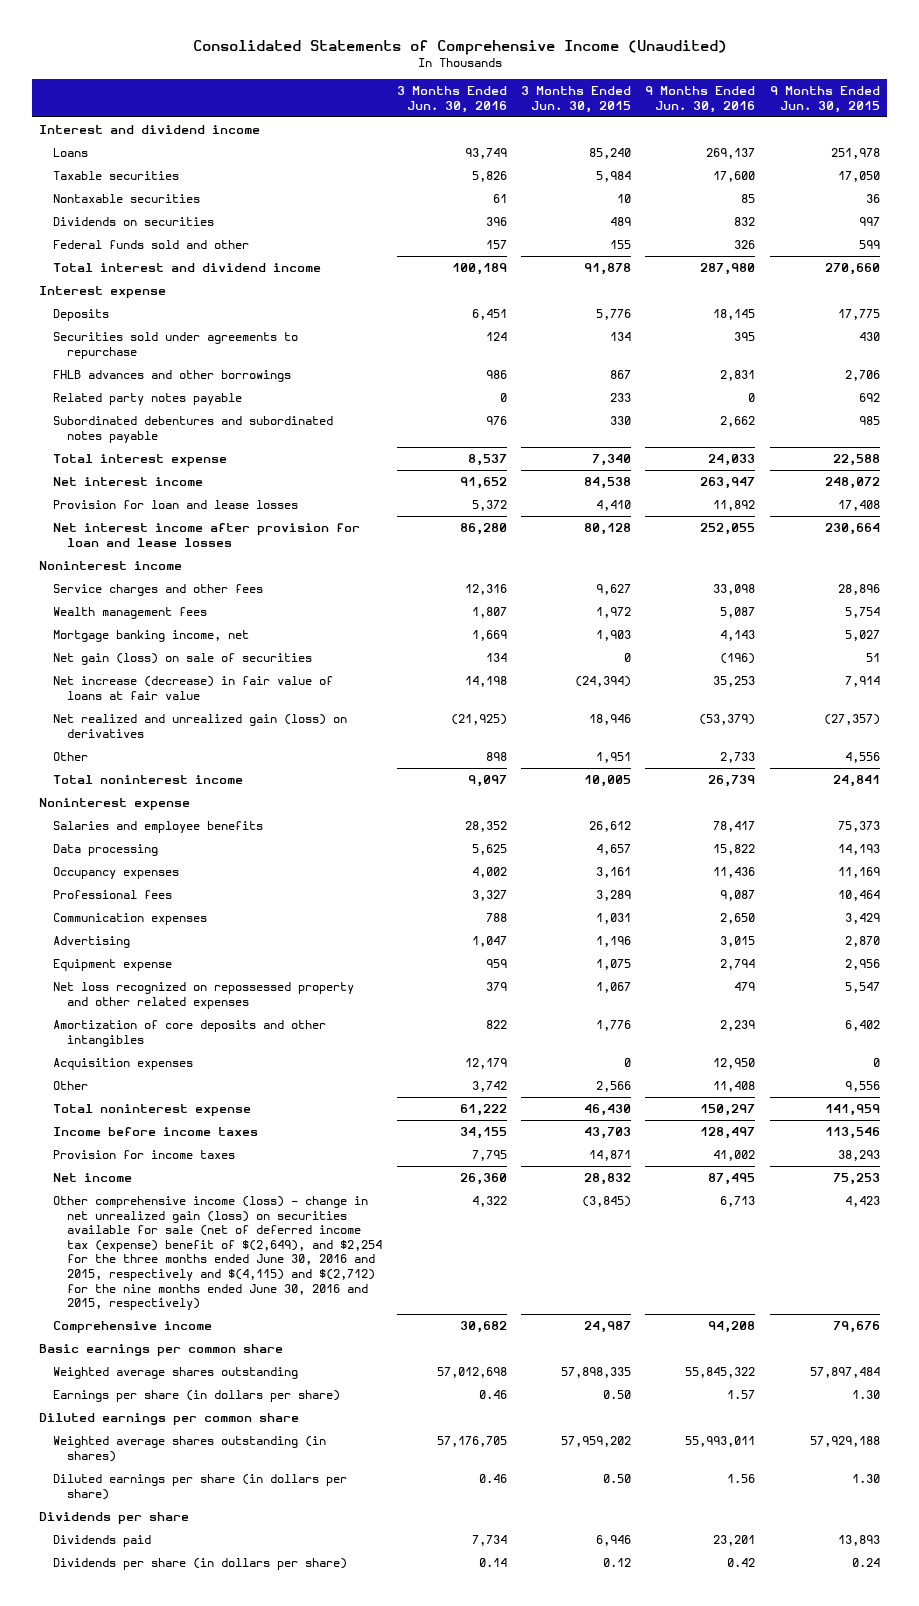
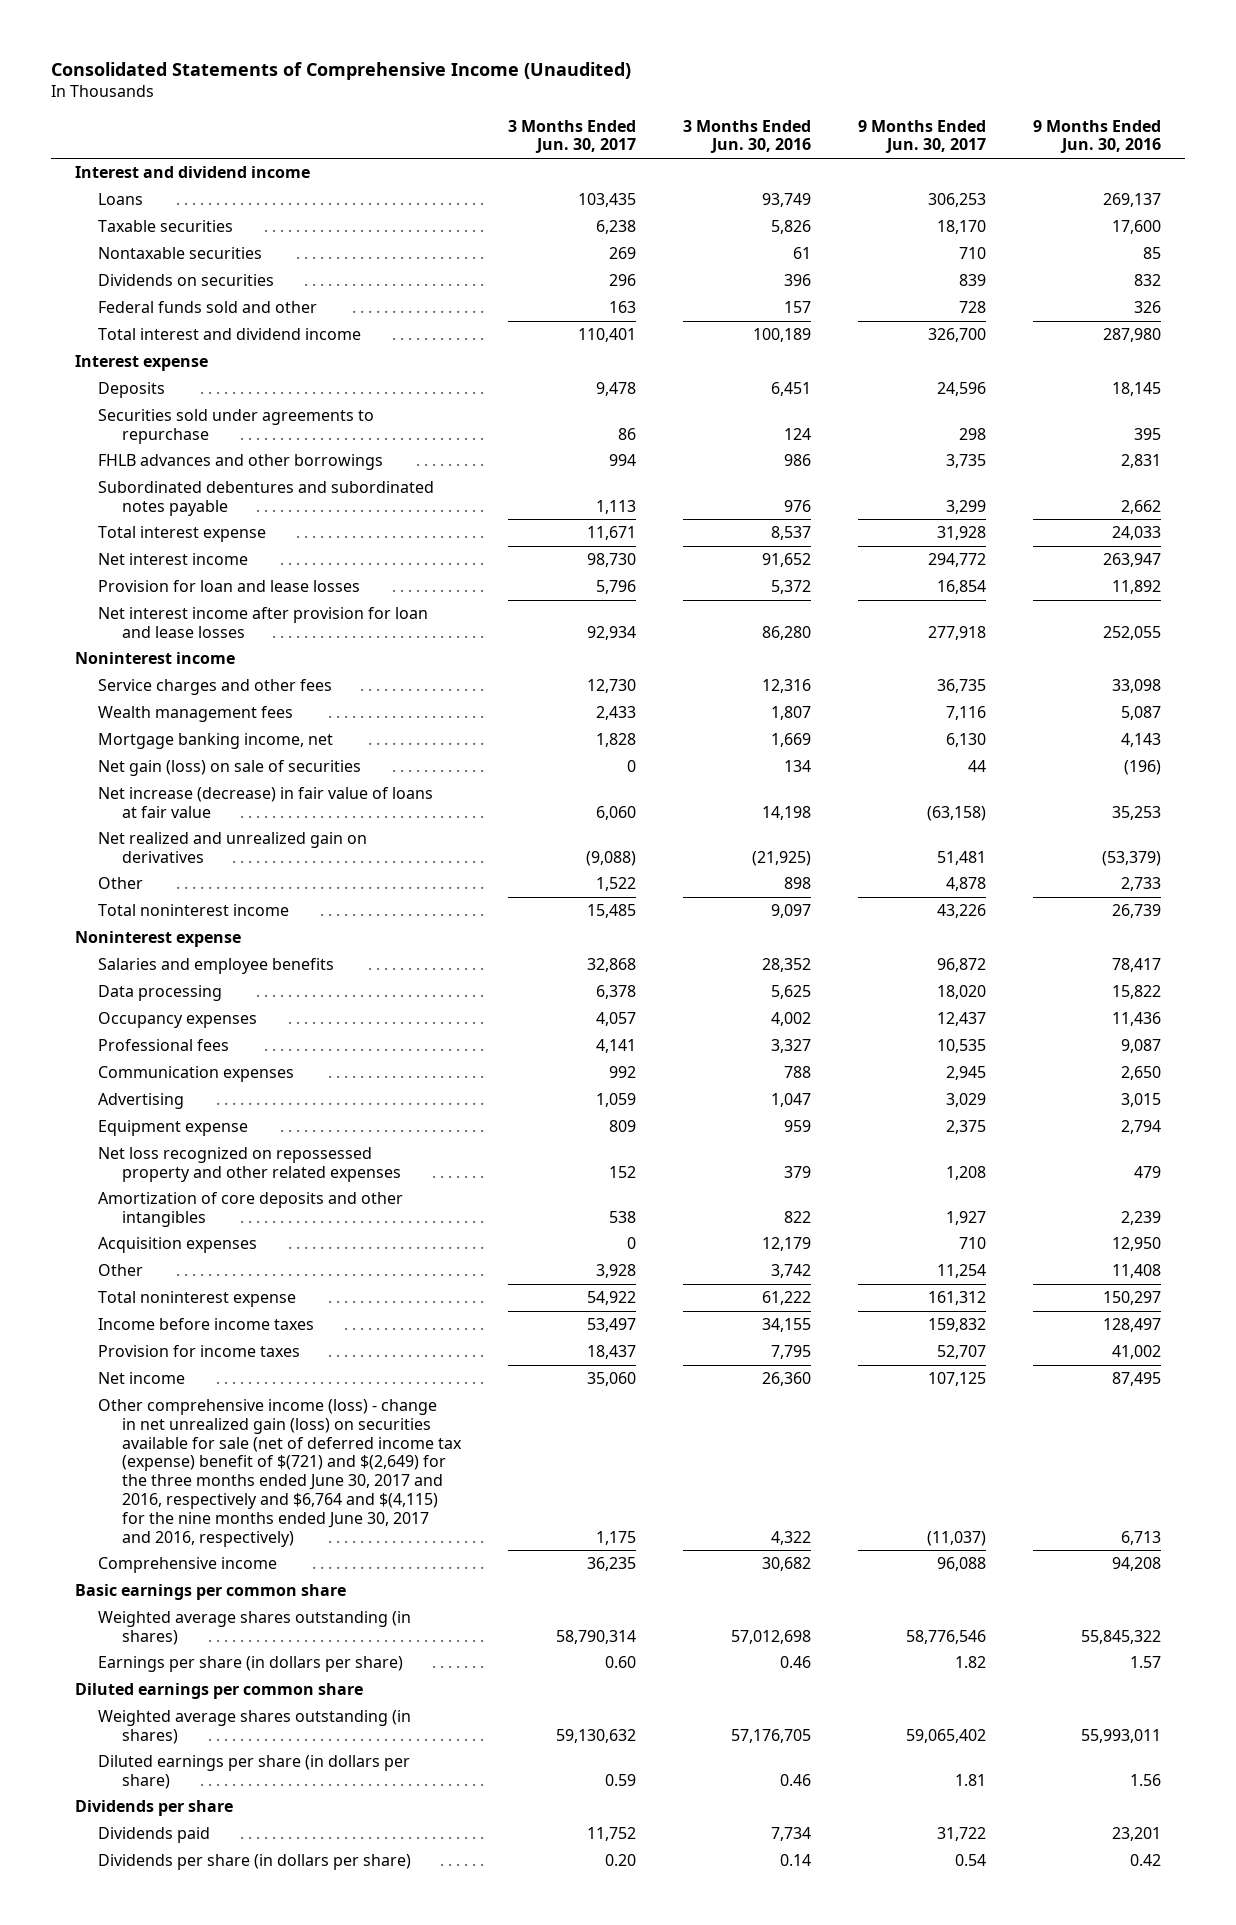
[520,86,631,113] 3 Months Ended Jun. 30, 2015 -> none
[769,86,880,113] 9 Months Ended Jun. 30, 2015 -> none
none -> [507,119,636,154] 3 Months Ended Jun. 30, 2017
none -> [858,119,987,154] 9 Months Ended Jun. 30, 2017
[53,393,243,406] Related party notes payable -> none
[53,714,348,738] Net realized and unrealized gain (loss) on derivatives -> [98,831,368,863] Net realized and unrealized gain on derivatives
[53,1196,383,1311] Other comprehensive income (loss) - change in net unrealized gain (loss) on securities available for sale (net of deferred income tax (expense) benefit of $(2,649), and $2,254 for the three months ended June 30, 2016 and 2015, respectively and $(4,115) and $(2,712) for the nine months ended June 30, 2016 and 2015, respectively) -> [98,1398,462,1547] Other comprehensive income (loss) - change in net unrealized gain (loss) on securities available for sale (net of deferred income tax (expense) benefit of $(721) and $(2,649) for the three months ended June 30, 2017 and 2016, respectively and $6,764 and $(4,115) for the nine months ended June 30, 2017 and 2016, respectively)
[53,1367,299,1380] Weighted average shares outstanding -> [98,1610,412,1645] Weighted average shares outstanding (in shares)

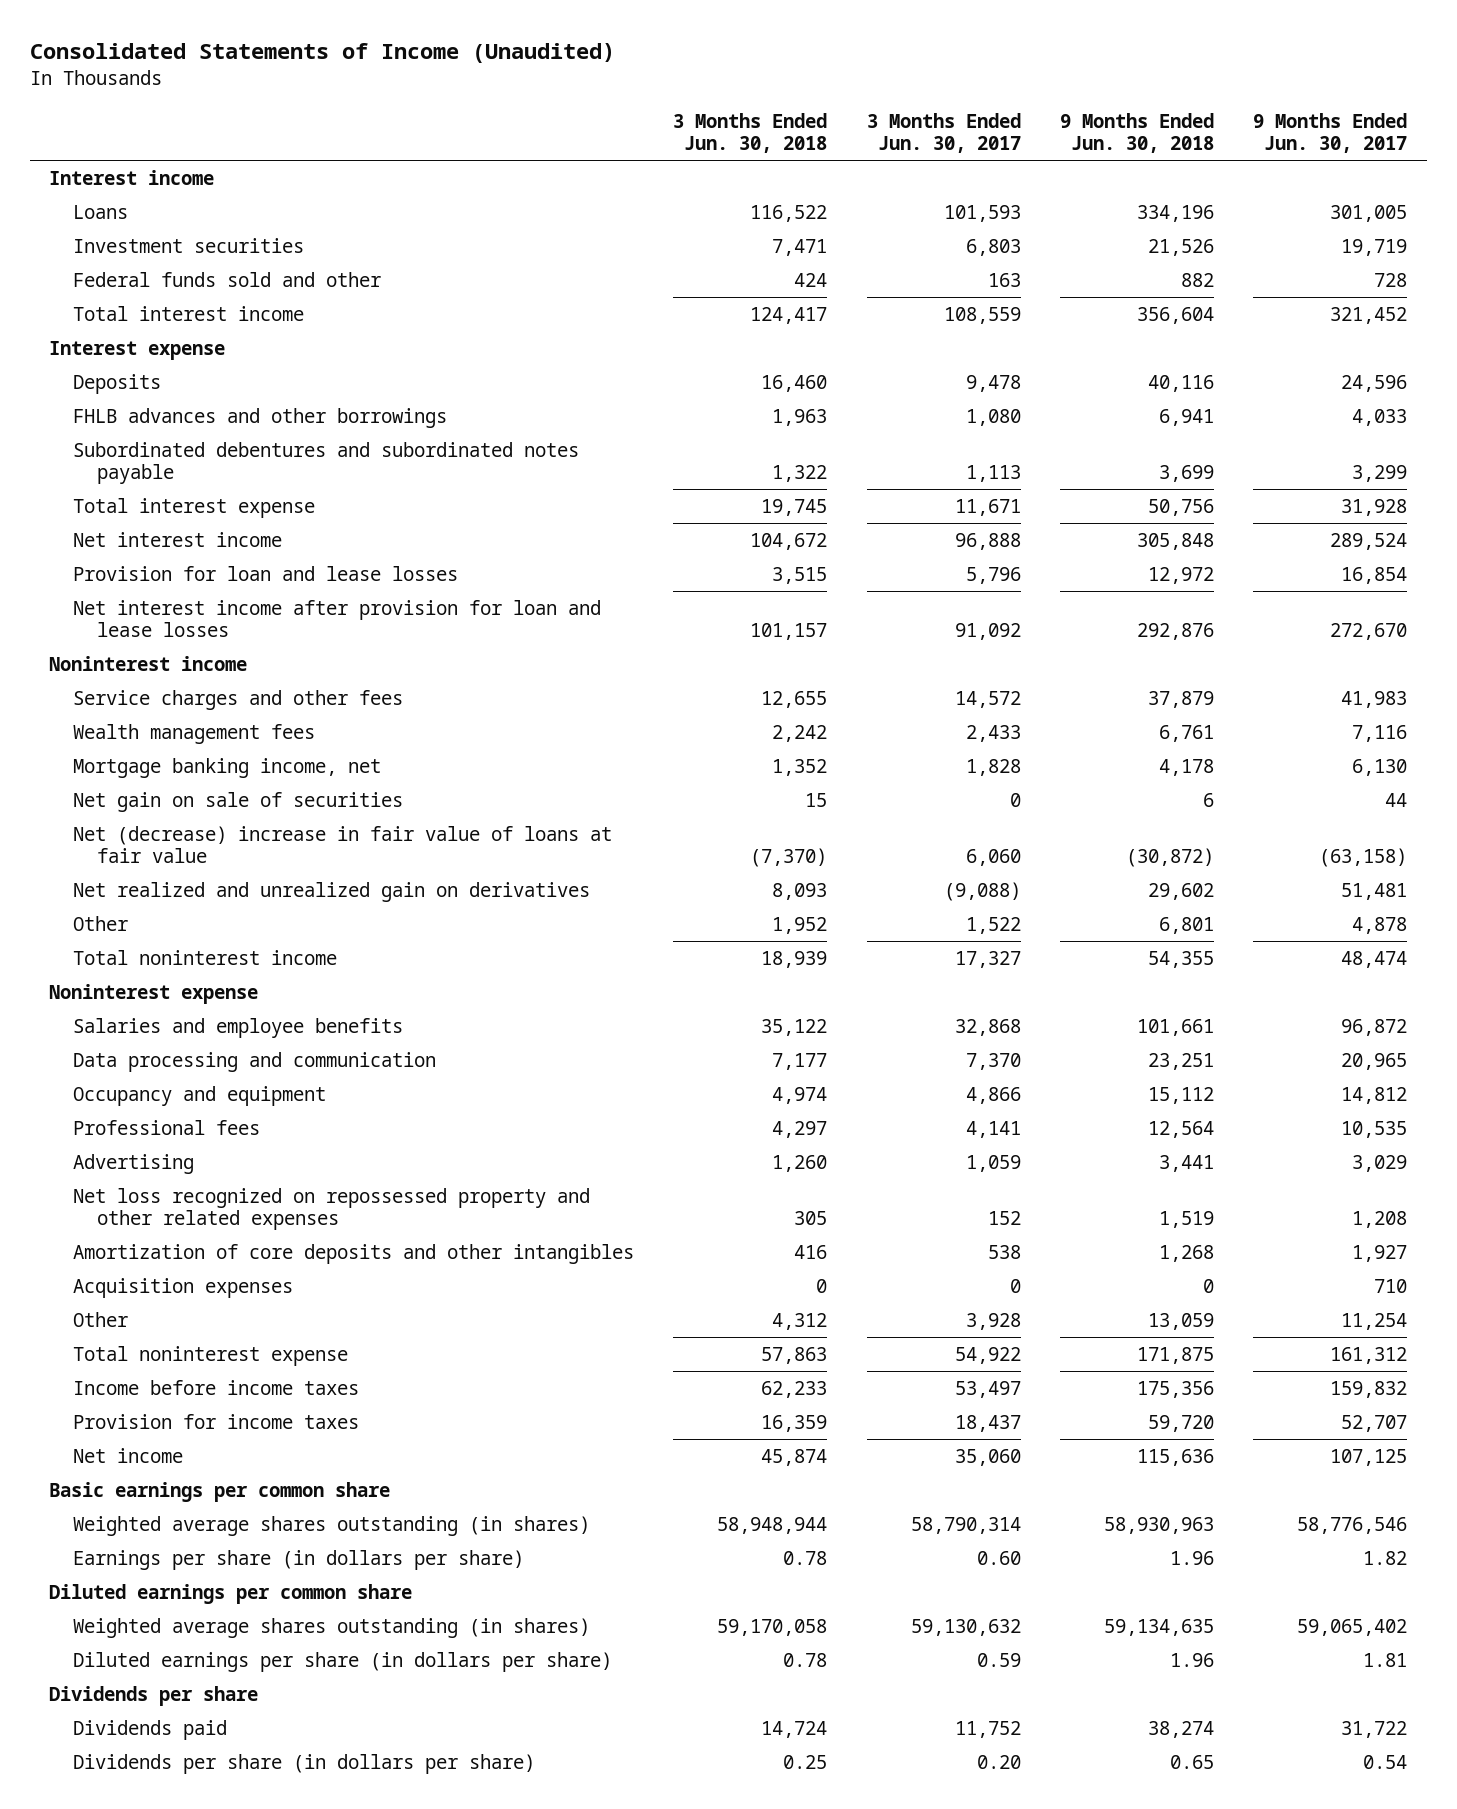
[50,61,631,80] Consolidated Statements of Comprehensive Income (Unaudited) -> [29,43,615,64] Consolidated Statements of Income (Unaudited)
[682,119,811,154] 3 Months Ended Jun. 30, 2016 -> none
[1033,119,1162,154] 9 Months Ended Jun. 30, 2016 -> none
none -> [673,113,828,154] 3 Months Ended Jun. 30, 2018
none -> [1060,113,1215,154] 9 Months Ended Jun. 30, 2018
[98,219,234,232] Taxable securities -> none
[98,246,263,259] Nontaxable securities -> none
[98,273,275,286] Dividends on securities -> none
[74,165,310,178] Interest and dividend income -> [49,169,215,185] Interest income
[577,192,636,207] 103,435 -> [943,204,1021,222] 101,593
[928,192,987,207] 306,253 -> [1330,204,1408,222] 301,005
none -> [72,237,304,253] Investment securities
[98,327,362,340] Total interest and dividend income -> [72,305,304,321] Total interest income
[577,327,636,342] 110,401 -> [943,306,1021,324] 108,559
[928,327,987,342] 326,700 -> [1330,306,1408,324] 321,452
[98,408,375,444] Securities sold under agreements to repurchase -> none
[608,453,636,466] 994 -> [965,408,1021,426] 1,080
[946,453,987,468] 3,735 -> [1352,408,1408,426] 4,033
[586,552,636,567] 98,730 -> [954,532,1021,550] 96,888
[928,552,987,567] 294,772 -> [1330,532,1408,550] 289,524
[586,625,636,640] 92,934 -> [954,623,1021,641] 91,092
[928,625,987,640] 277,918 -> [1330,623,1408,641] 272,670
[586,678,636,693] 12,730 -> [954,690,1021,708] 14,572
[937,678,987,693] 36,735 -> [1341,690,1408,708] 41,983
[98,759,362,776] Net gain (loss) on sale of securities -> [72,791,403,812] Net gain on sale of securities
[98,786,434,818] Net increase (decrease) in fair value of loans at fair value -> [72,825,612,864] Net (decrease) increase in fair value of loans at fair value
[586,903,636,918] 15,485 -> [954,950,1021,968] 17,327
[937,903,987,918] 43,226 -> [1341,950,1408,968] 48,474
[98,984,223,1001] Data processing -> [72,1051,436,1072] Data processing and communication
[595,984,636,999] 6,378 -> [965,1052,1021,1070] 7,370
[937,984,987,999] 18,020 -> [1341,1052,1408,1070] 20,965
[98,1011,258,1028] Occupancy expenses -> [72,1085,326,1106] Occupancy and equipment
[595,1011,636,1026] 4,057 -> [965,1086,1021,1104] 4,866
[937,1011,987,1026] 12,437 -> [1341,1086,1408,1104] 14,812
[98,1065,295,1082] Communication expenses -> none
[98,1119,249,1136] Equipment expense -> none
[98,1398,462,1547] Other comprehensive income (loss) - change in net unrealized gain (loss) on securities available for sale (net of deferred income tax (expense) benefit of $(721) and $(2,649) for the three months ended June 30, 2017 and 2016, respectively and $6,764 and $(4,115) for the nine months ended June 30, 2017 and 2016, respectively) -> none
[98,1556,278,1573] Comprehensive income -> none

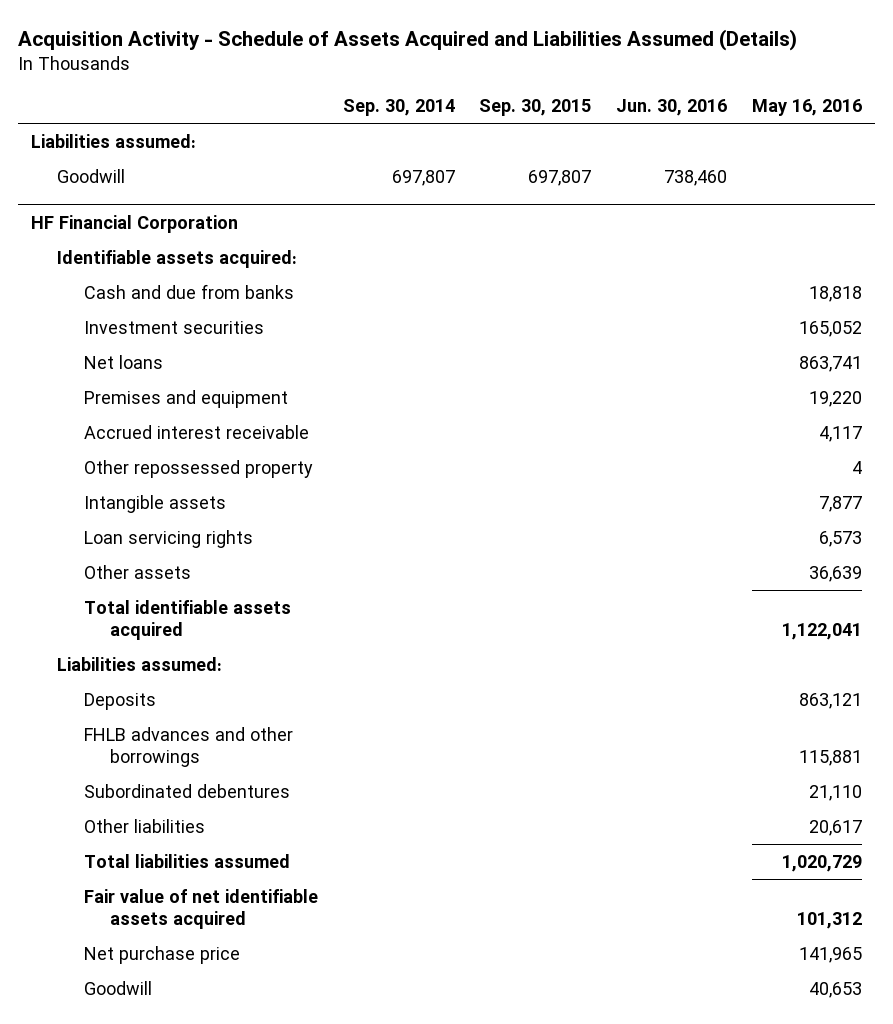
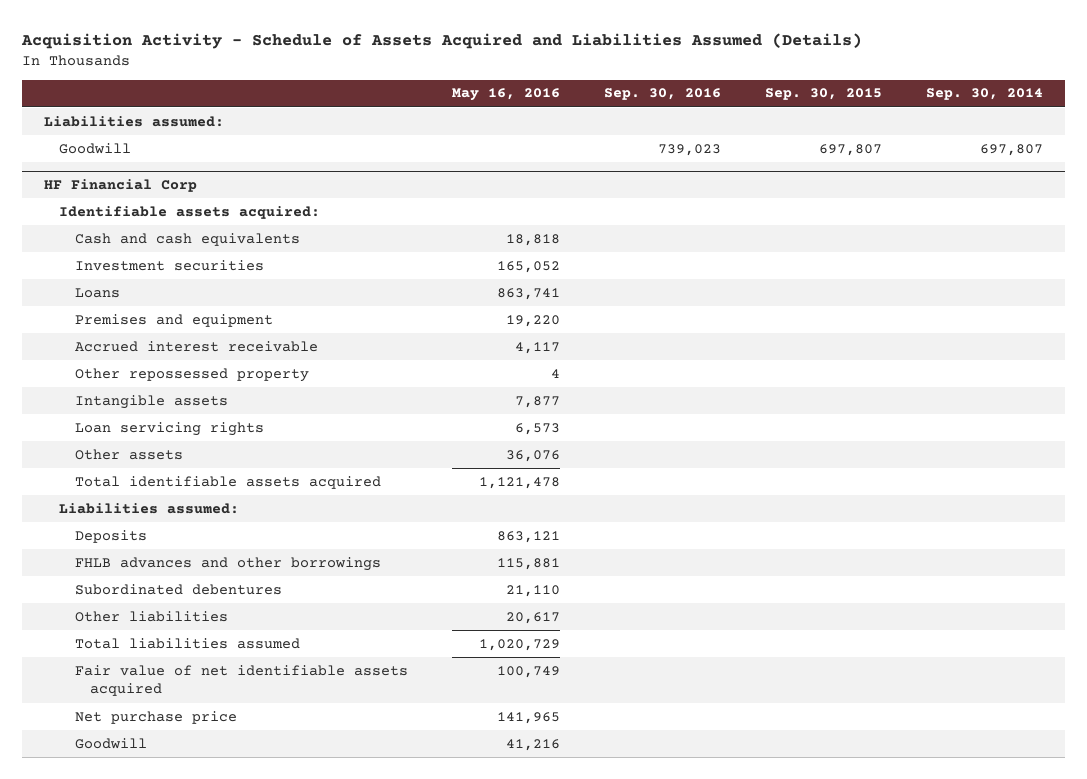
[616,98,728,116] Jun. 30, 2016 -> none
none -> [603,88,721,101] Sep. 30, 2016
[30,214,238,233] HF Financial Corporation -> [44,179,198,193] HF Financial Corp
[83,283,294,299] Cash and due from banks -> [74,232,300,246] Cash and cash equivalents
[83,354,163,369] Net loans -> [74,287,120,298] Loans
[809,565,863,582] 36,639 -> [505,449,560,462] 36,076
[782,622,863,640] 1,122,041 -> [478,476,560,489] 1,121,478
[797,911,863,929] 101,312 -> [496,665,560,678] 100,749
[809,981,863,998] 40,653 -> [505,738,560,751] 41,216

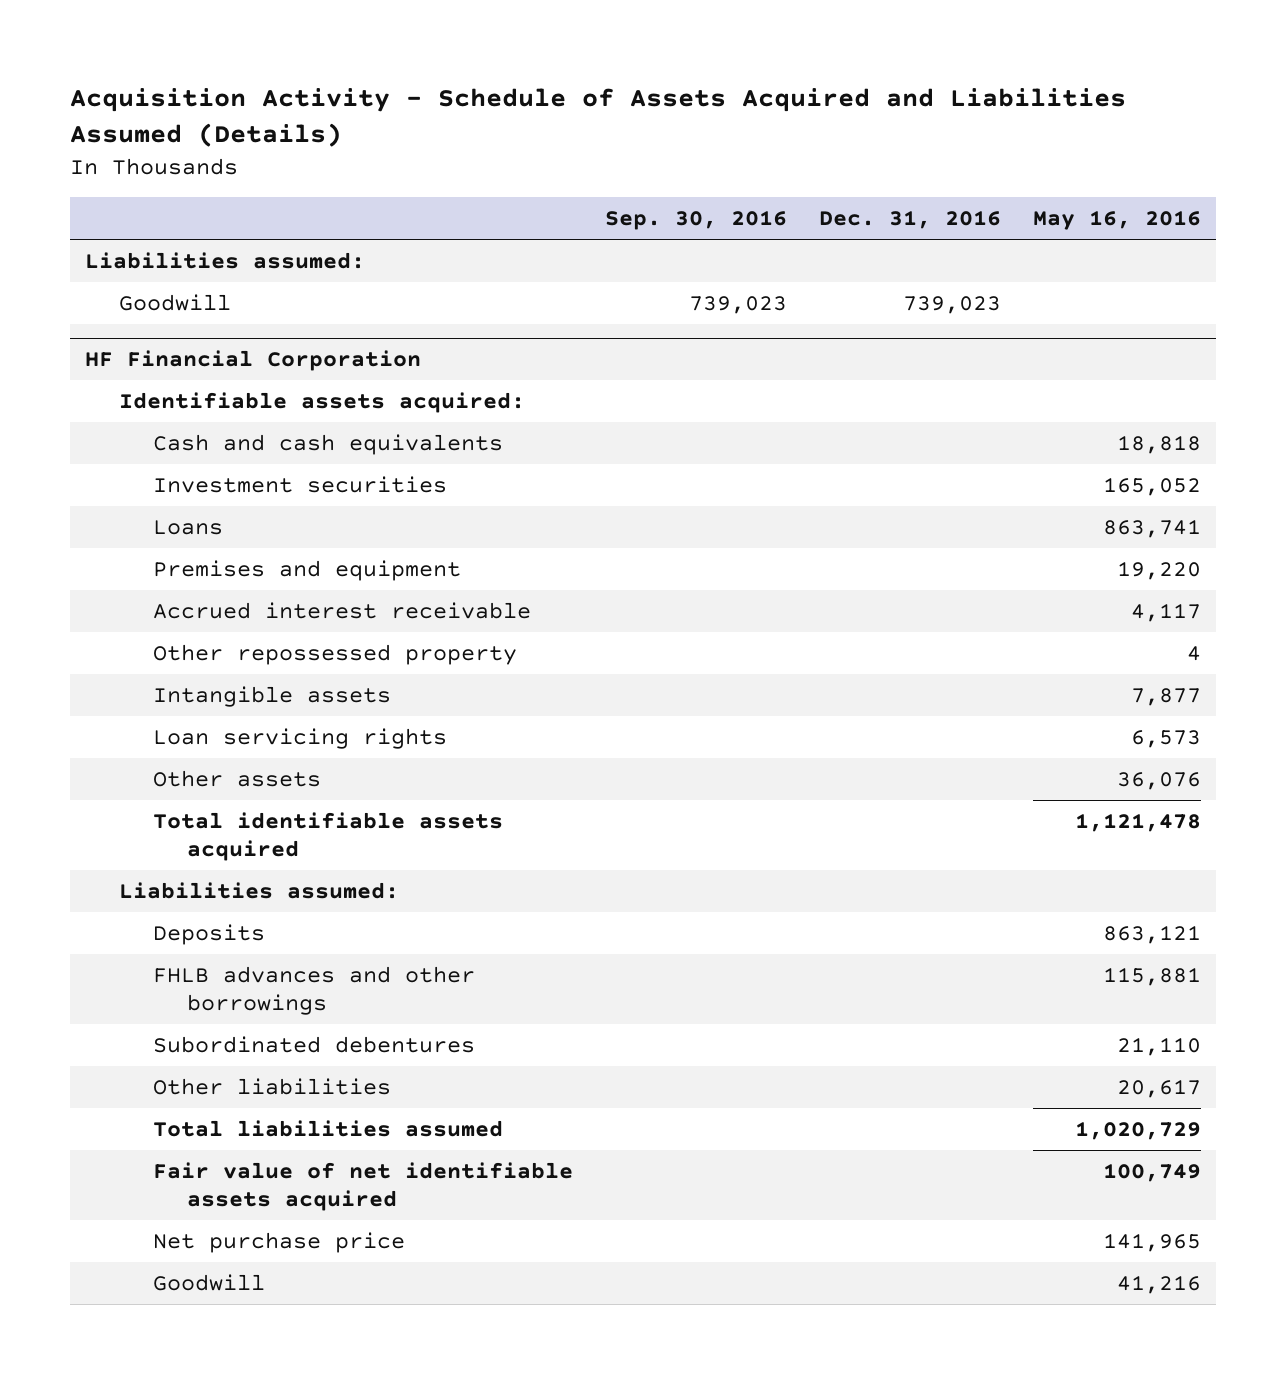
[764,88,882,101] Sep. 30, 2015 -> none
[925,88,1043,101] Sep. 30, 2014 -> none
none -> [818,210,1001,230] Dec. 31, 2016
[44,179,198,193] HF Financial Corp -> [85,349,422,371] HF Financial Corporation

